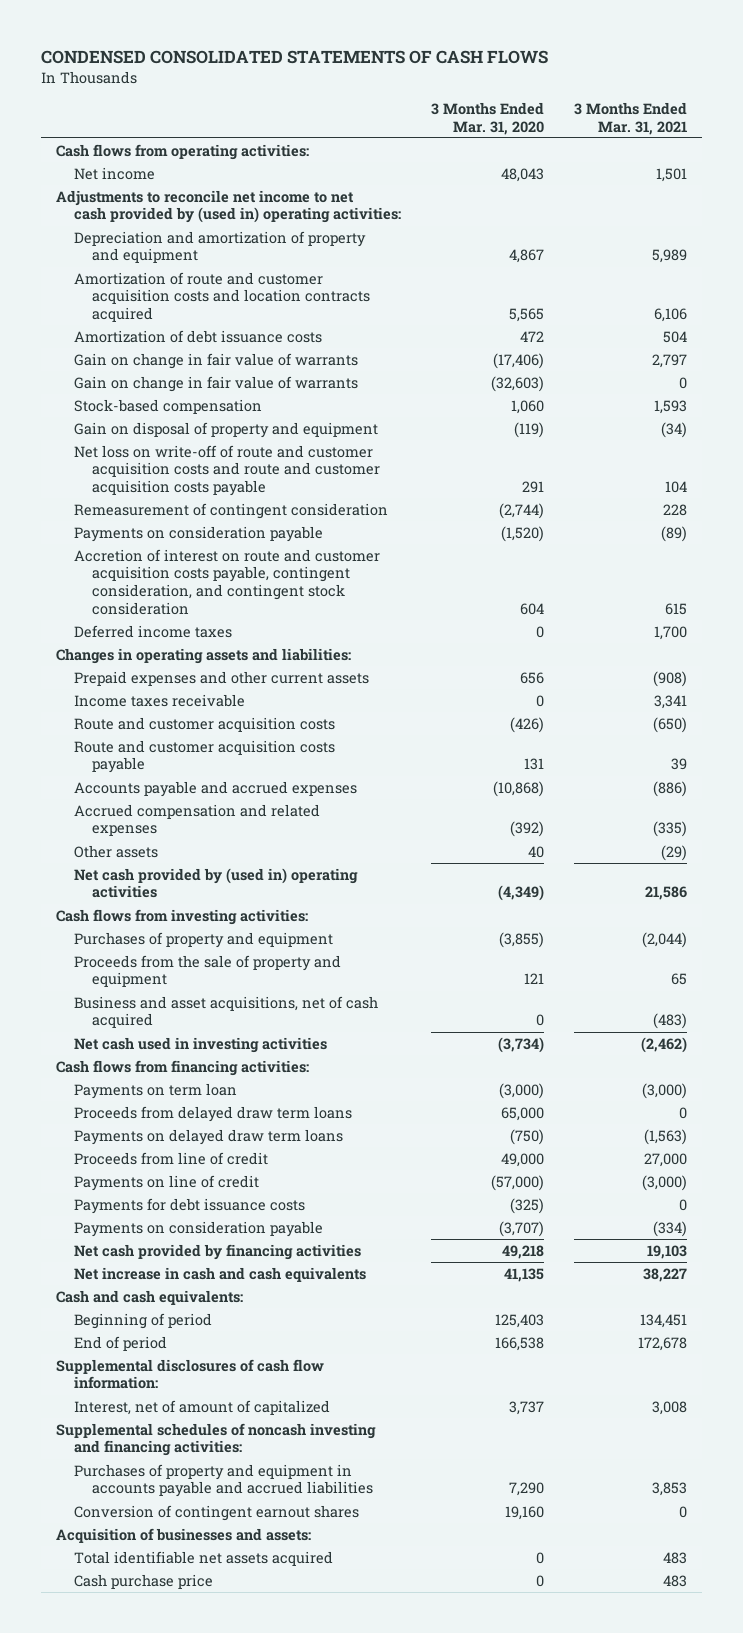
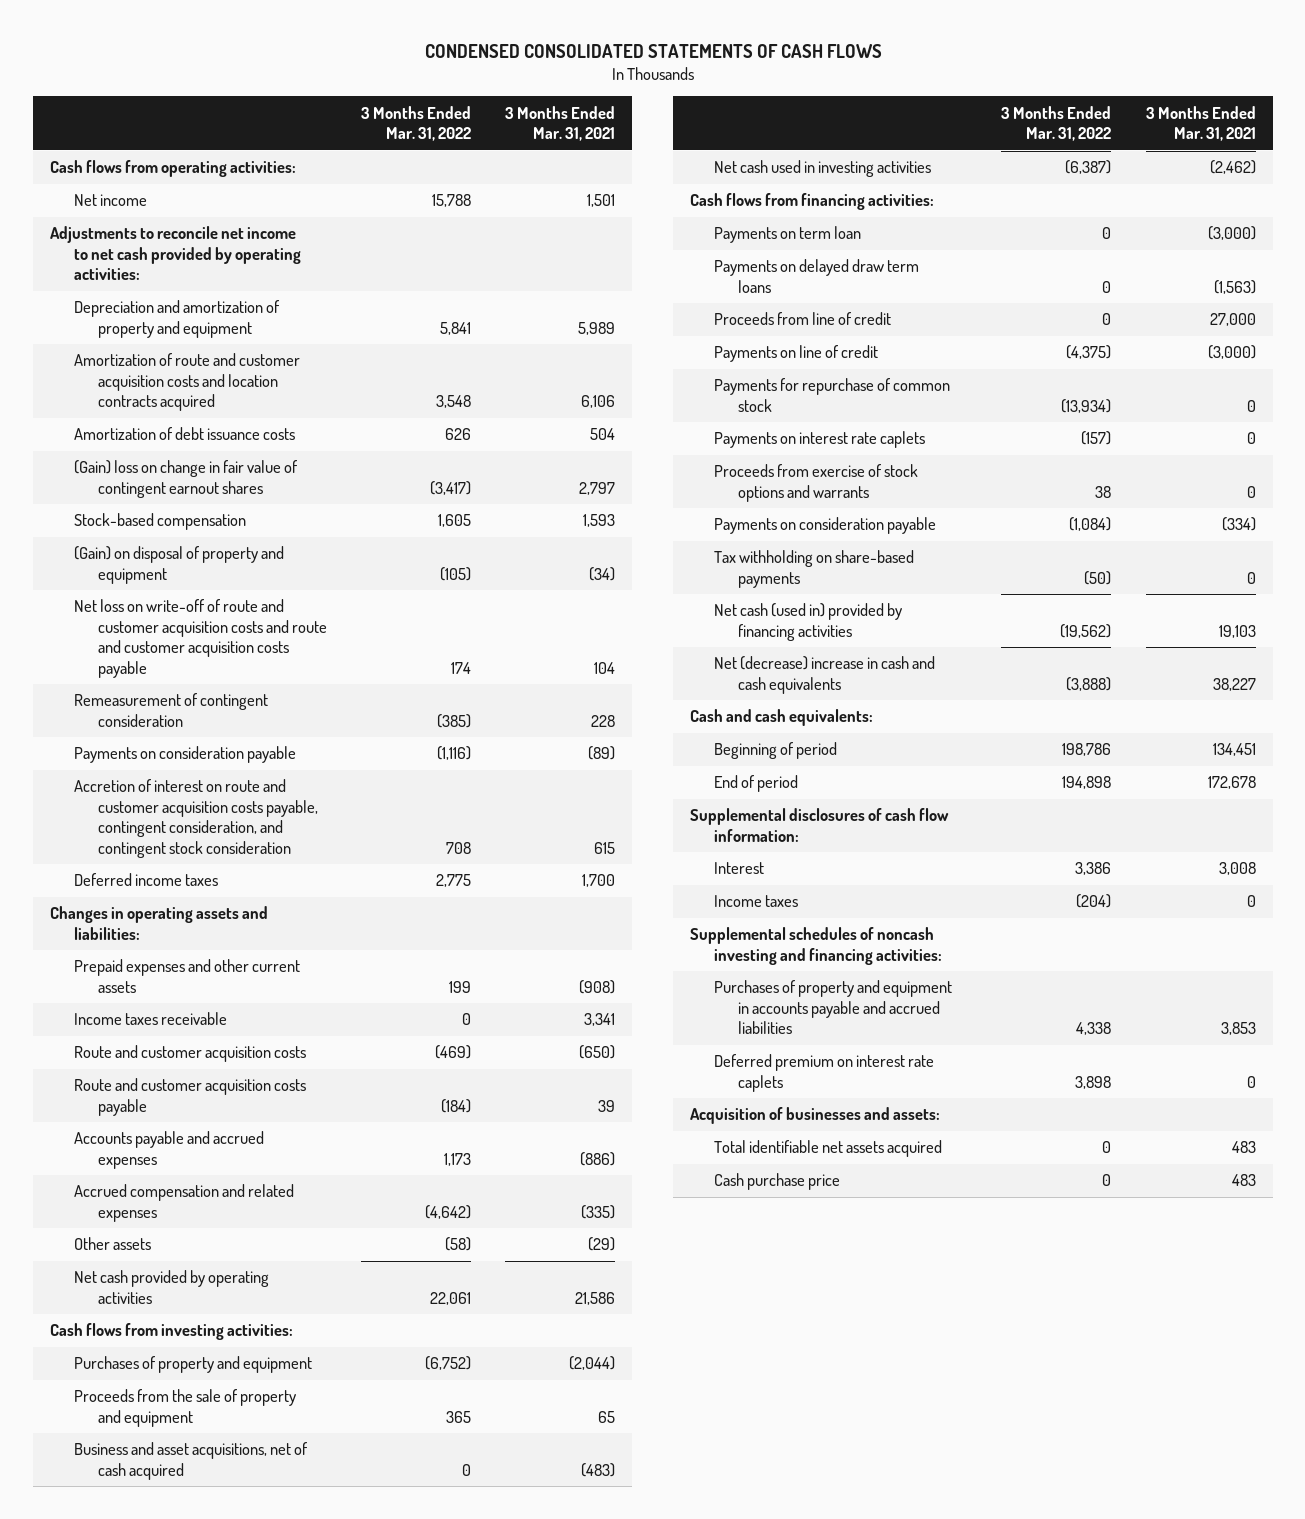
[430,102,544,135] 3 Months Ended Mar. 31, 2020 -> none
none -> [361,105,472,142] 3 Months Ended Mar. 31, 2022
[55,189,401,224] Adjustments to reconcile net income to net cash provided by (used in) operating activities: -> [49,226,301,281] Adjustments to reconcile net income to net cash provided by operating activities:
[73,375,358,392] Gain on change in fair value of warrants -> none
[73,352,358,369] Gain on change in fair value of warrants -> [73,460,298,498] (Gain) loss on change in fair value of contingent earnout shares
[73,421,378,438] Gain on disposal of property and equipment -> [73,546,284,584] (Gain) on disposal of property and equipment
[73,867,358,899] Net cash provided by (used in) operating activities -> [73,1270,269,1304] Net cash provided by operating activities
[73,1105,352,1122] Proceeds from delayed draw term loans -> none
[73,1197,305,1214] Payments for debt issuance costs -> none
none -> [714,378,951,412] Payments for repurchase of common stock
none -> [714,431,926,449] Payments on interest rate caplets
none -> [714,464,919,502] Proceeds from exercise of stock options and warrants
none -> [714,550,915,588] Tax withholding on share-based payments
[73,1243,361,1260] Net cash provided by financing activities -> [714,603,903,641] Net cash (used in) provided by financing activities
[73,1266,366,1282] Net increase in cash and cash equivalents -> [714,656,936,694] Net (decrease) increase in cash and cash equivalents
[73,1399,330,1415] Interest, net of amount of capitalized -> [714,862,765,875] Interest
none -> [714,895,799,908] Income taxes
[73,1504,359,1521] Conversion of contingent earnout shares -> none
none -> [714,1054,935,1092] Deferred premium on interest rate caplets

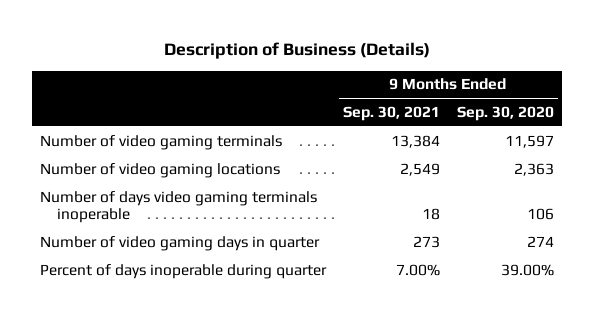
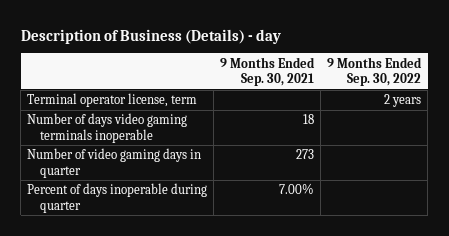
[164,42,431,60] Description of Business (Details) -> [20,28,281,44] Description of Business (Details) - day
[456,106,554,122] Sep. 30, 2020 -> none
none -> [327,56,423,87] 9 Months Ended Sep. 30, 2022
[40,134,283,150] Number of video gaming terminals -> none
[40,162,281,178] Number of video gaming locations -> none
none -> [27,93,198,108] Terminal operator license, term

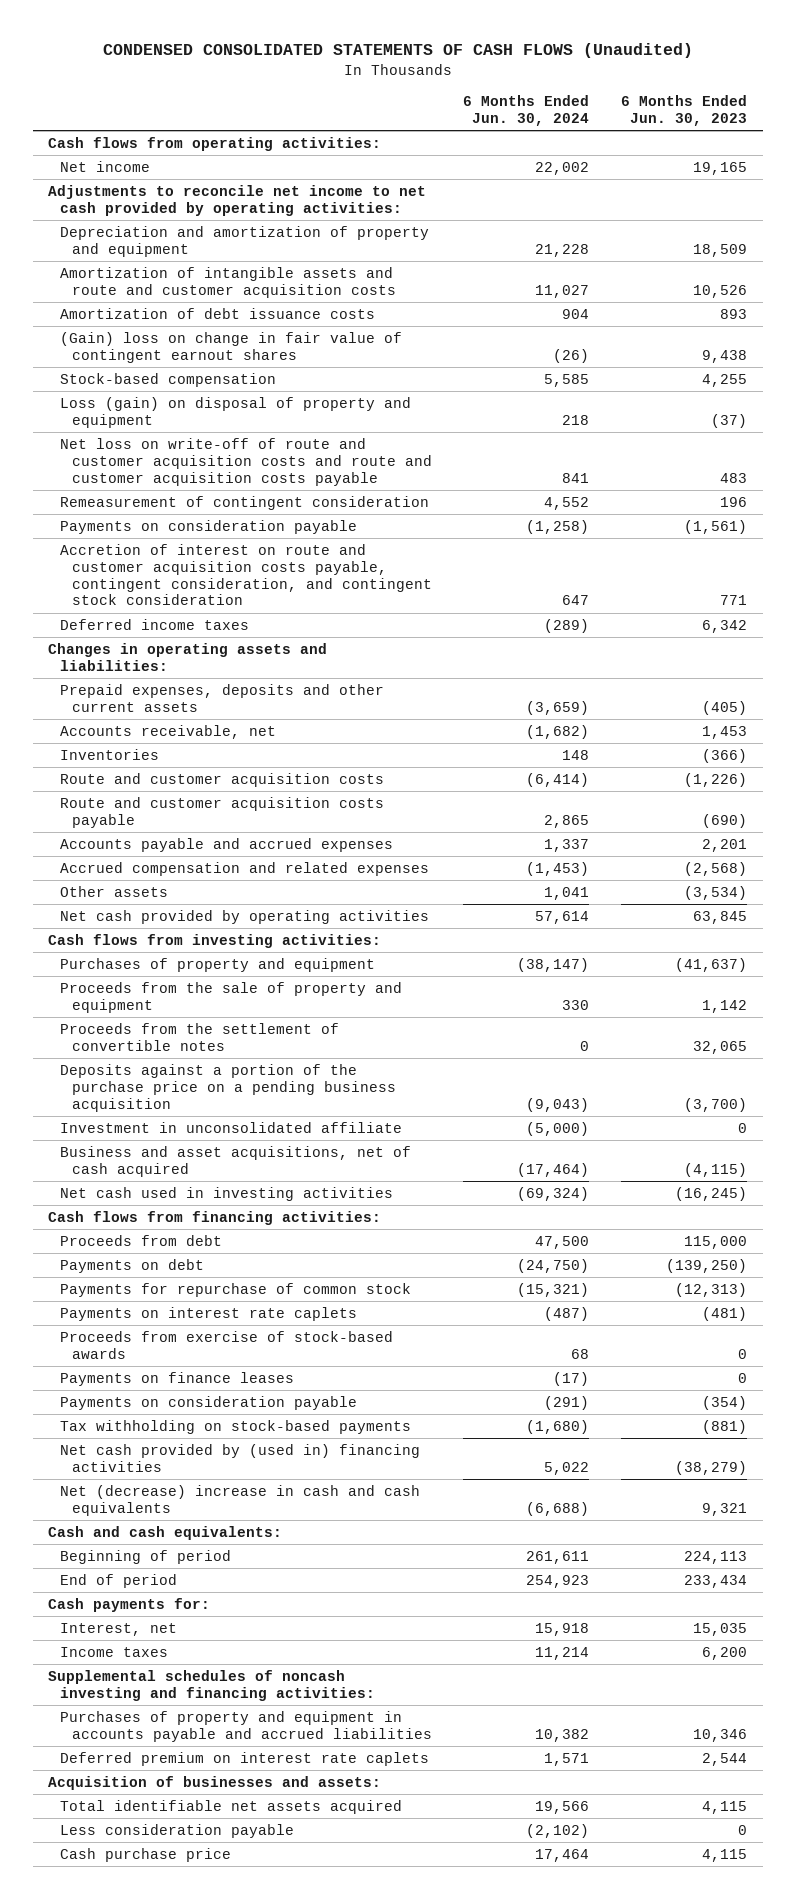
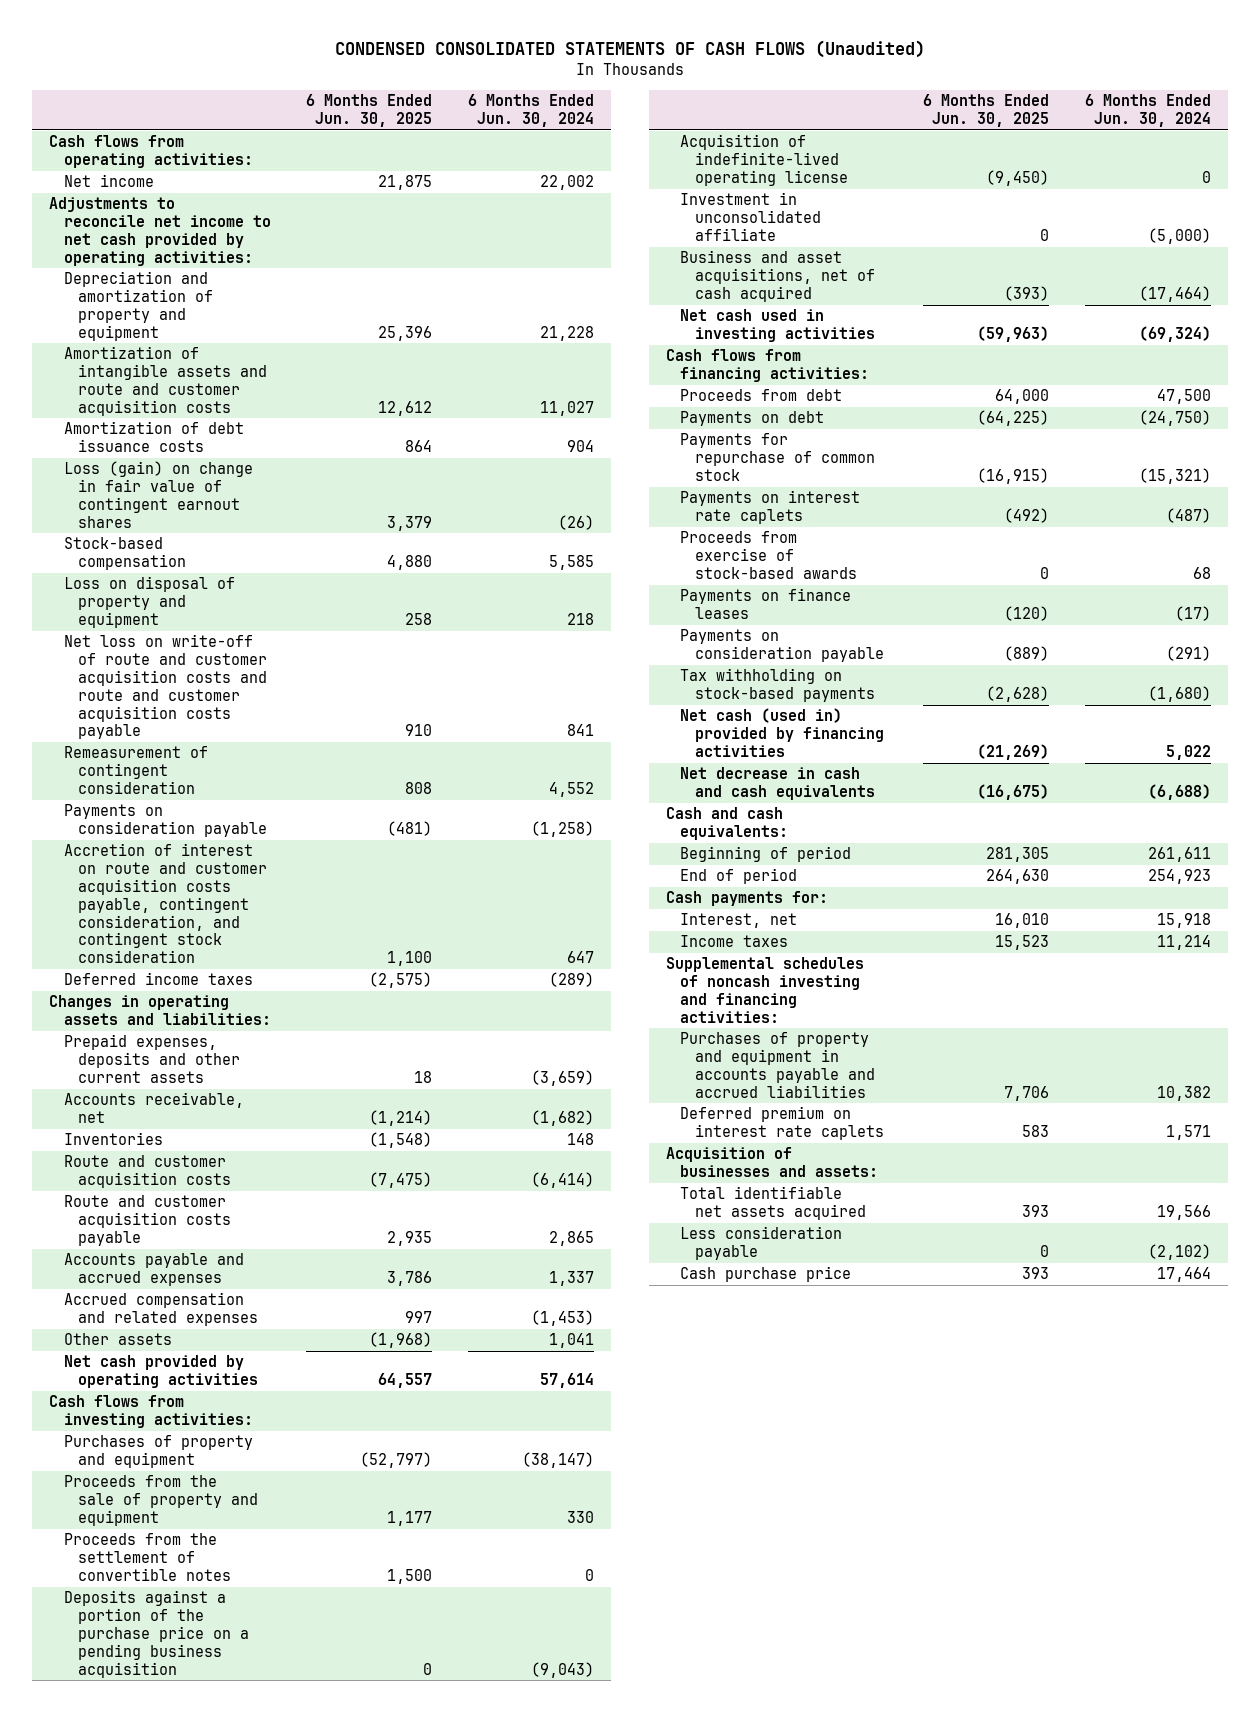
[621,95,748,126] 6 Months Ended Jun. 30, 2023 -> none
none -> [306,94,433,128] 6 Months Ended Jun. 30, 2025
[59,331,402,363] (Gain) loss on change in fair value of contingent earnout shares -> [63,461,253,528] Loss (gain) on change in fair value of contingent earnout shares
[59,396,411,428] Loss (gain) on disposal of property and equipment -> [63,576,235,628] Loss on disposal of property and equipment
none -> [680,134,848,186] Acquisition of indefinite-lived operating license
[59,1443,420,1472] Net cash provided by (used in) financing activities -> [680,708,884,757] Net cash (used in) provided by financing activities
[59,1484,420,1516] Net (decrease) increase in cash and cash equivalents -> [680,767,875,801] Net decrease in cash and cash equivalents

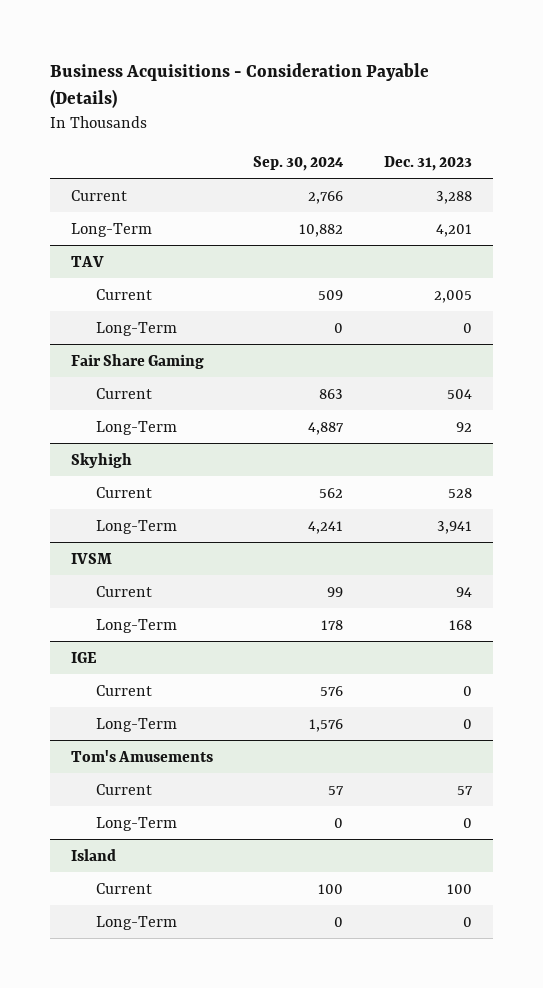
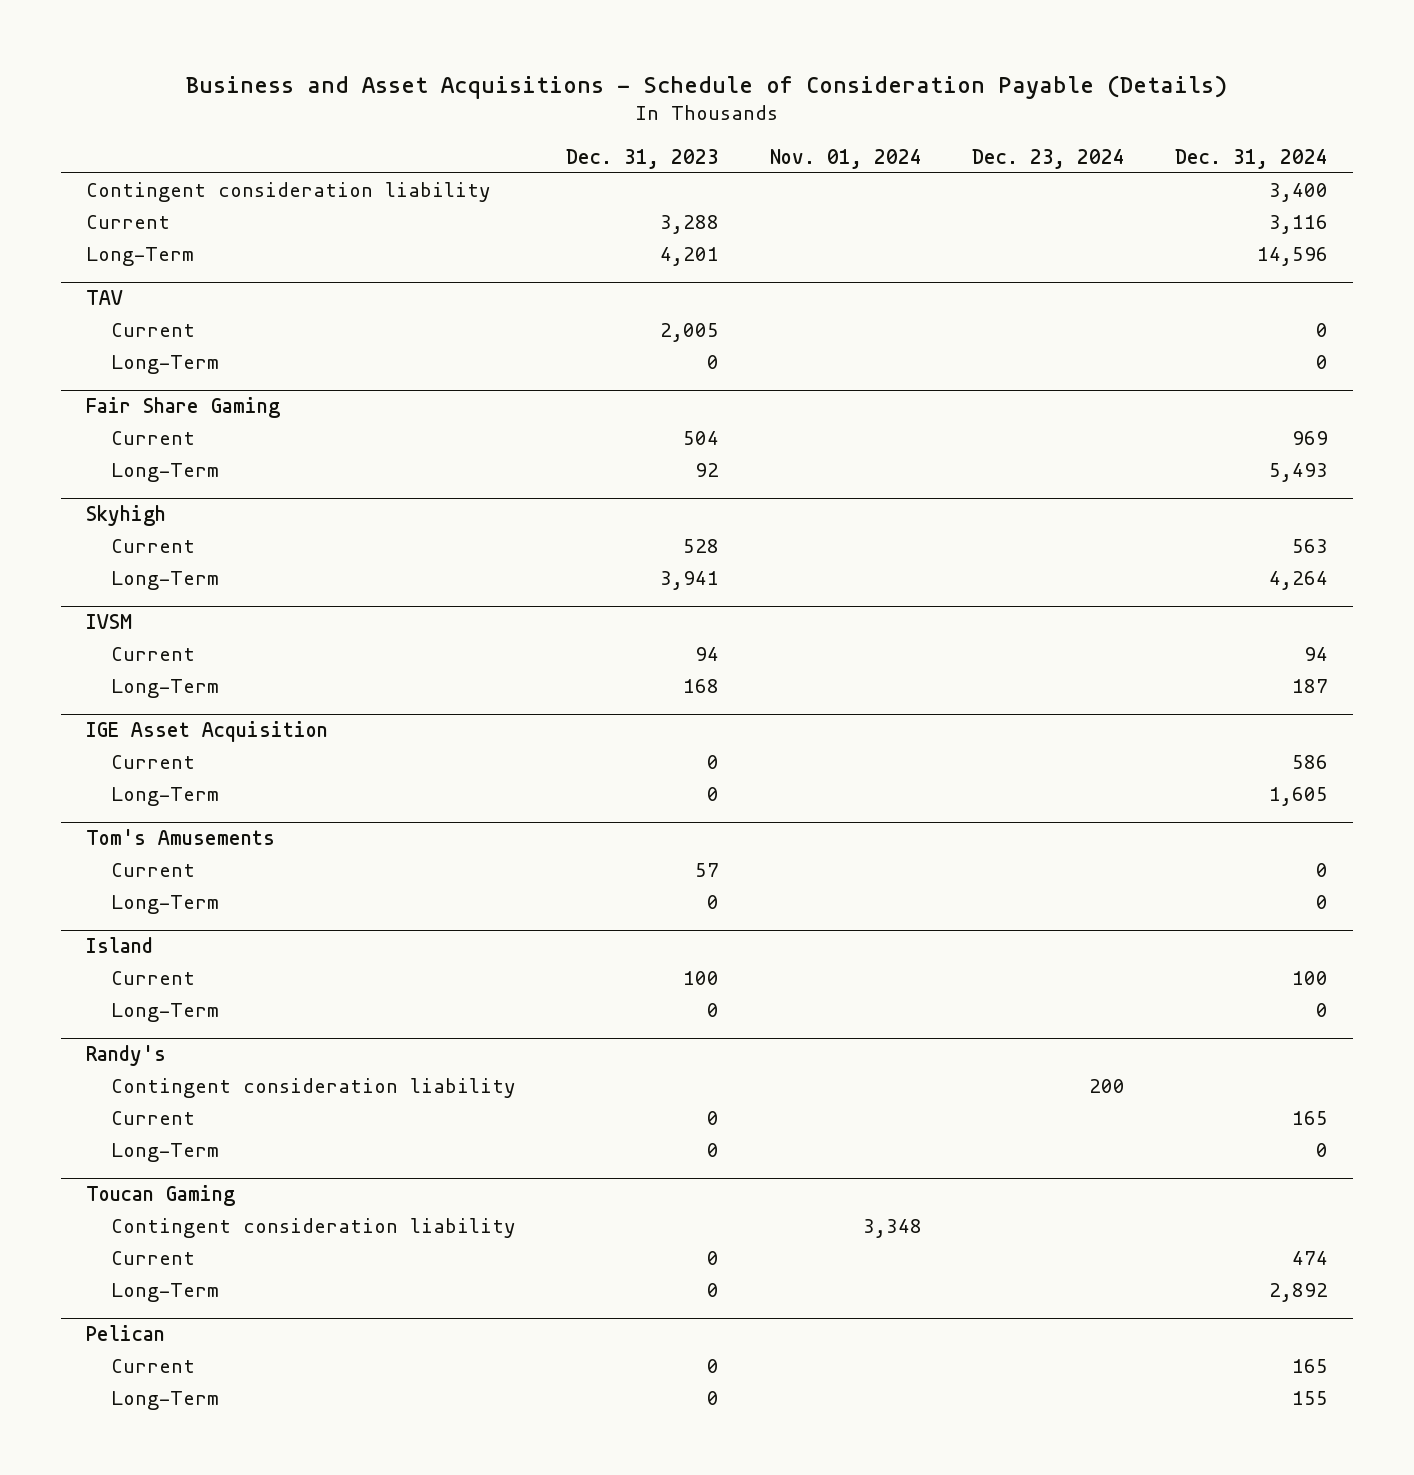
[50,63,430,109] Business Acquisitions - Consideration Payable (Details) -> [185,74,1227,99] Business and Asset Acquisitions - Schedule of Consideration Payable (Details)
[253,155,345,171] Sep. 30, 2024 -> none
none -> [769,149,922,170] Nov. 01, 2024
none -> [971,149,1125,170] Dec. 23, 2024
none -> [1175,149,1329,170] Dec. 31, 2024
none -> [85,182,491,203] Contingent consideration liability
[70,651,97,663] IGE -> [85,721,328,743] IGE Asset Acquisition
none -> [85,1045,166,1067] Randy's
none -> [110,1078,516,1099] Contingent consideration liability
none -> [110,1111,195,1126] Current
none -> [110,1143,219,1163] Long-Term
none -> [85,1185,235,1207] Toucan Gaming
none -> [110,1218,516,1239] Contingent consideration liability
none -> [110,1251,195,1266] Current
none -> [110,1283,219,1303] Long-Term
none -> [85,1325,165,1342] Pelican
none -> [110,1359,195,1374] Current
none -> [110,1391,219,1411] Long-Term

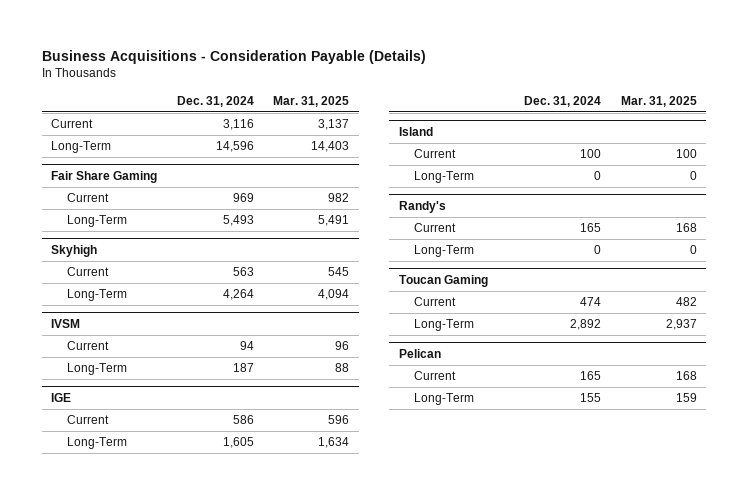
[185,74,1227,99] Business and Asset Acquisitions - Schedule of Consideration Payable (Details) -> [41,49,426,64] Business Acquisitions - Consideration Payable (Details)
[566,149,720,170] Dec. 31, 2023 -> none
[769,149,922,170] Nov. 01, 2024 -> none
[971,149,1125,170] Dec. 23, 2024 -> none
none -> [273,95,350,107] Mar. 31, 2025
[85,182,491,203] Contingent consideration liability -> none
[85,290,123,306] TAV -> none
[110,323,195,338] Current -> none
[110,355,219,375] Long-Term -> none
[85,721,328,743] IGE Asset Acquisition -> [51,392,72,402] IGE
[85,829,275,846] Tom's Amusements -> none
[110,863,195,878] Current -> none
[110,895,219,915] Long-Term -> none
[110,1078,516,1099] Contingent consideration liability -> none
[110,1218,516,1239] Contingent consideration liability -> none

